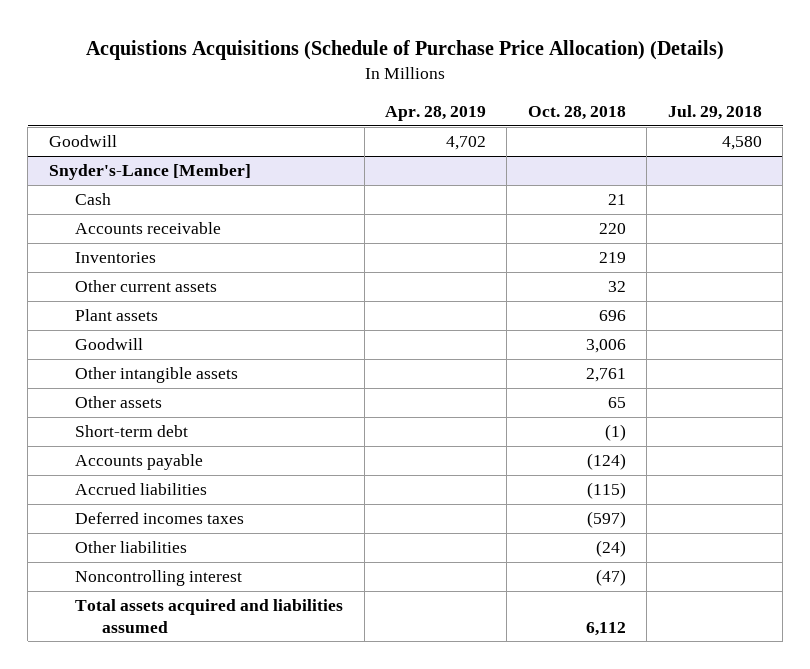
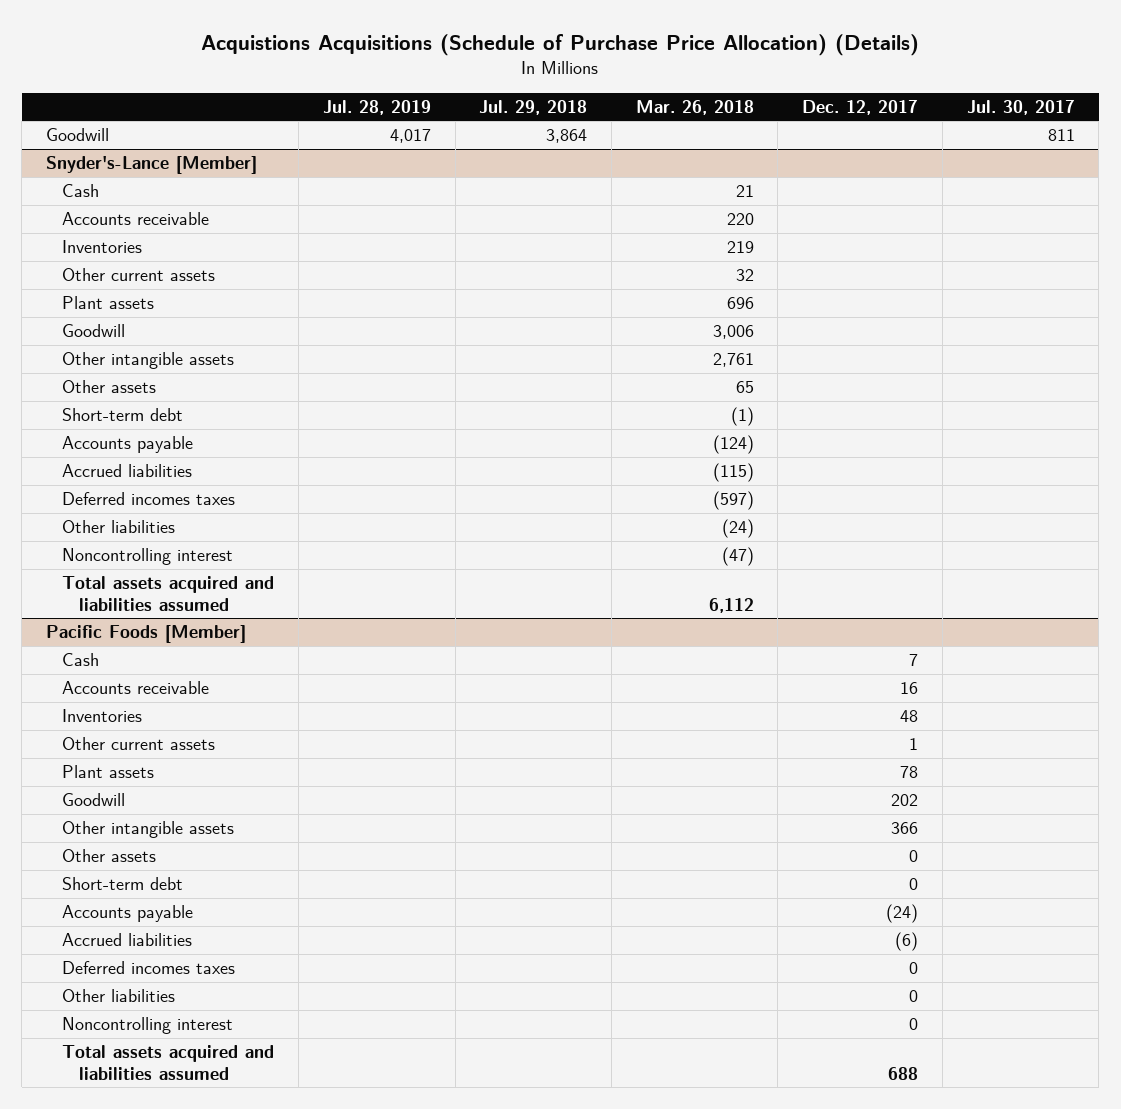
[385,105,487,121] Apr. 28, 2019 -> none
[527,105,626,120] Oct. 28, 2018 -> none
none -> [322,99,431,115] Jul. 28, 2019
none -> [635,99,754,115] Mar. 26, 2018
none -> [802,99,919,115] Dec. 12, 2017
none -> [966,99,1075,115] Jul. 30, 2017
[721,136,762,151] 4,580 -> [546,129,588,144] 3,864
none -> [46,625,247,644] Pacific Foods [Member]
none -> [62,653,100,667] Cash
none -> [62,681,210,695] Accounts receivable
none -> [62,709,143,723] Inventories
none -> [62,737,216,751] Other current assets
none -> [62,765,155,779] Plant assets
none -> [62,793,126,807] Goodwill
none -> [62,821,235,839] Other intangible assets
none -> [62,849,157,863] Other assets
none -> [62,877,184,891] Short-term debt
none -> [62,905,194,923] Accounts payable
none -> [62,933,193,947] Accrued liabilities
none -> [62,961,236,975] Deferred incomes taxes
none -> [62,989,176,1003] Other liabilities
none -> [62,1017,234,1035] Noncontrolling interest
none -> [62,1045,275,1080] Total assets acquired and liabilities assumed

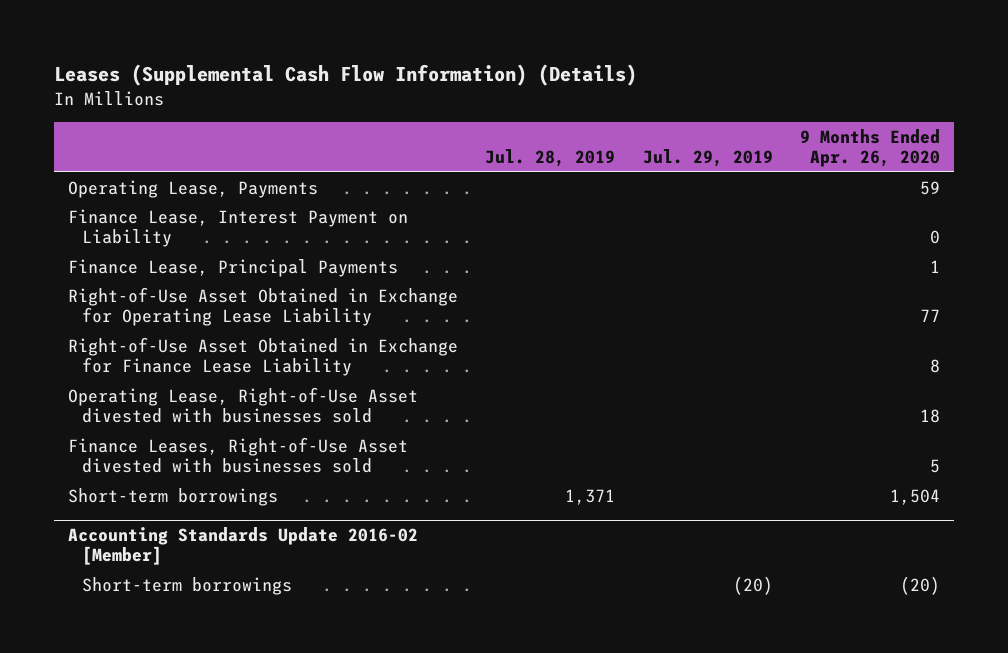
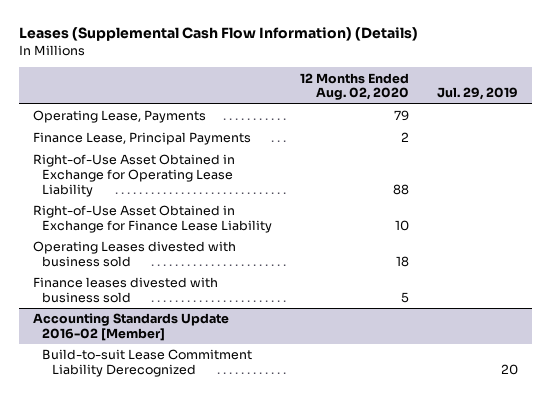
[485,149,616,168] Jul. 28, 2019 -> none
[800,128,941,168] 9 Months Ended Apr. 26, 2020 -> none
none -> [300,72,410,101] 12 Months Ended Aug. 02, 2020
[68,208,409,248] Finance Lease, Interest Payment on Liability -> none
[68,487,279,506] Short-term borrowings -> none
[68,386,419,424] Operating Lease, Right-of-Use Asset divested with businesses sold -> [33,241,237,268] Operating Leases divested with business sold
[68,436,409,474] Finance Leases, Right-of-Use Asset divested with businesses sold -> [33,277,219,304] Finance leases divested with business sold
[82,576,293,595] Short-term borrowings -> none
none -> [42,349,253,378] Build-to-suit Lease Commitment Liability Derecognized

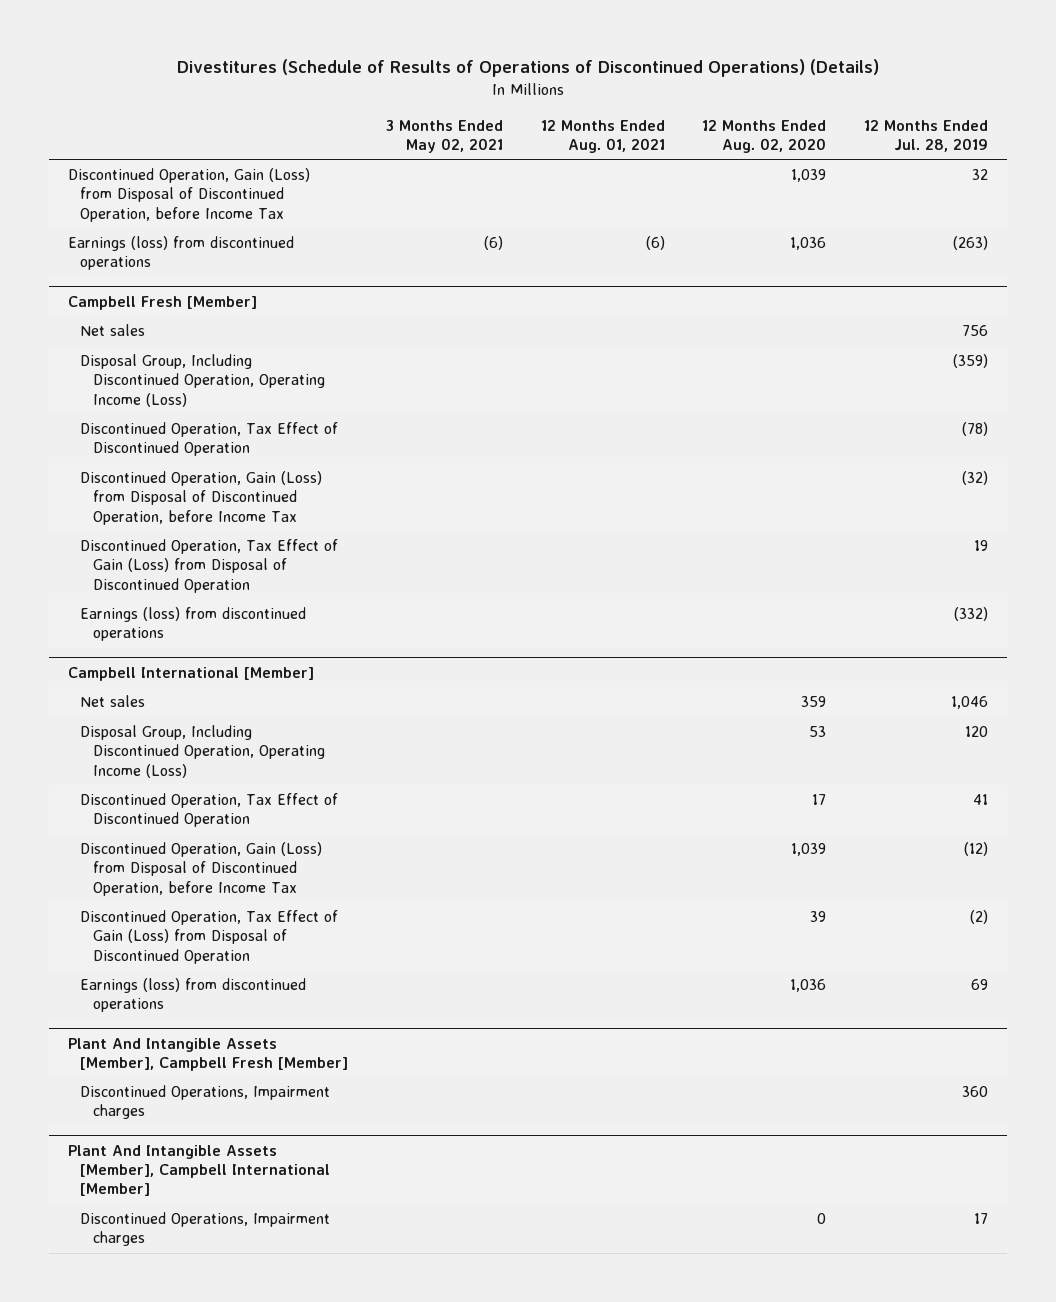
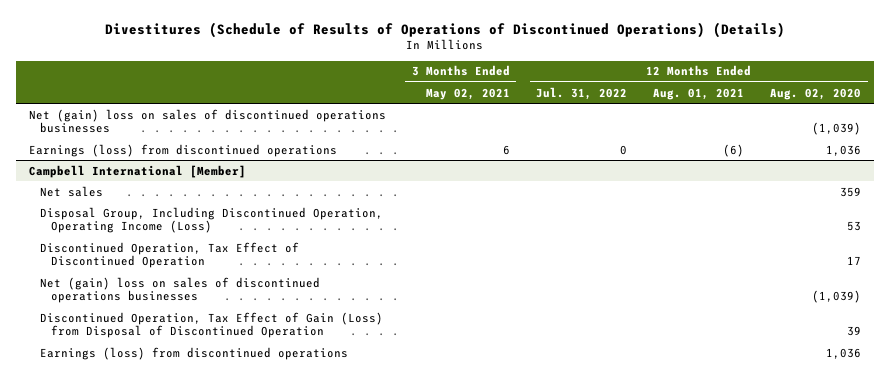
[864,119,989,152] 12 Months Ended Jul. 28, 2019 -> none
none -> [536,86,628,100] Jul. 31, 2022
[67,295,257,310] Campbell Fresh [Member] -> none
[80,324,146,337] Net sales -> none
[80,354,325,407] Disposal Group, Including Discontinued Operation, Operating Income (Loss) -> none
[80,422,339,457] Discontinued Operation, Tax Effect of Discontinued Operation -> none
[80,471,323,525] Discontinued Operation, Gain (Loss) from Disposal of Discontinued Operation, before Income Tax -> none
[80,539,339,593] Discontinued Operation, Tax Effect of Gain (Loss) from Disposal of Discontinued Operation -> none
[80,607,307,642] Earnings (loss) from discontinued operations -> none
[67,168,310,222] Discontinued Operation, Gain (Loss) from Disposal of Discontinued Operation, before Income Tax -> [28,108,386,134] Net (gain) loss on sales of discontinued operations businesses
[791,169,827,183] 1,039 -> [812,122,862,136] (1,039)
[483,236,503,251] (6) -> [502,144,510,155] 6
[80,842,323,896] Discontinued Operation, Gain (Loss) from Disposal of Discontinued Operation, before Income Tax -> [39,276,320,304] Net (gain) loss on sales of discontinued operations businesses
[791,843,827,857] 1,039 -> [812,290,862,304] (1,039)
[67,1037,349,1071] Plant And Intangible Assets [Member], Campbell Fresh [Member] -> none
[80,1085,331,1120] Discontinued Operations, Impairment charges -> none
[67,1144,331,1197] Plant And Intangible Assets [Member], Campbell International [Member] -> none
[80,1212,331,1247] Discontinued Operations, Impairment charges -> none

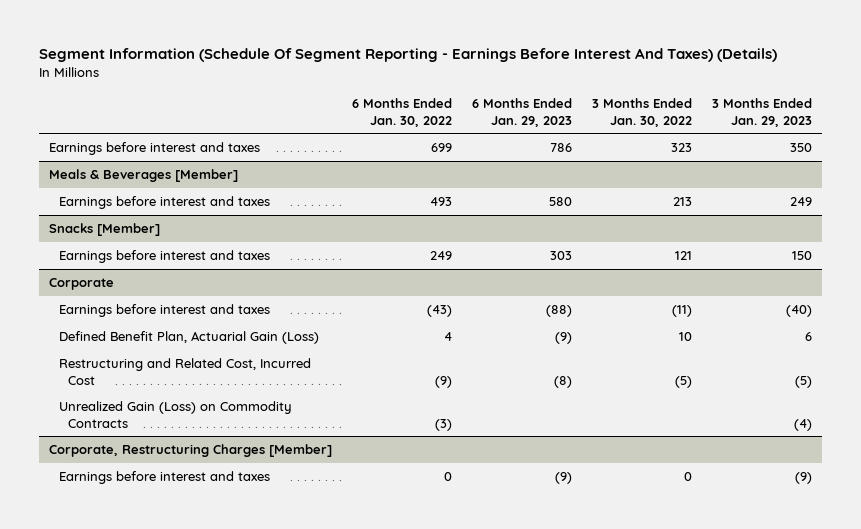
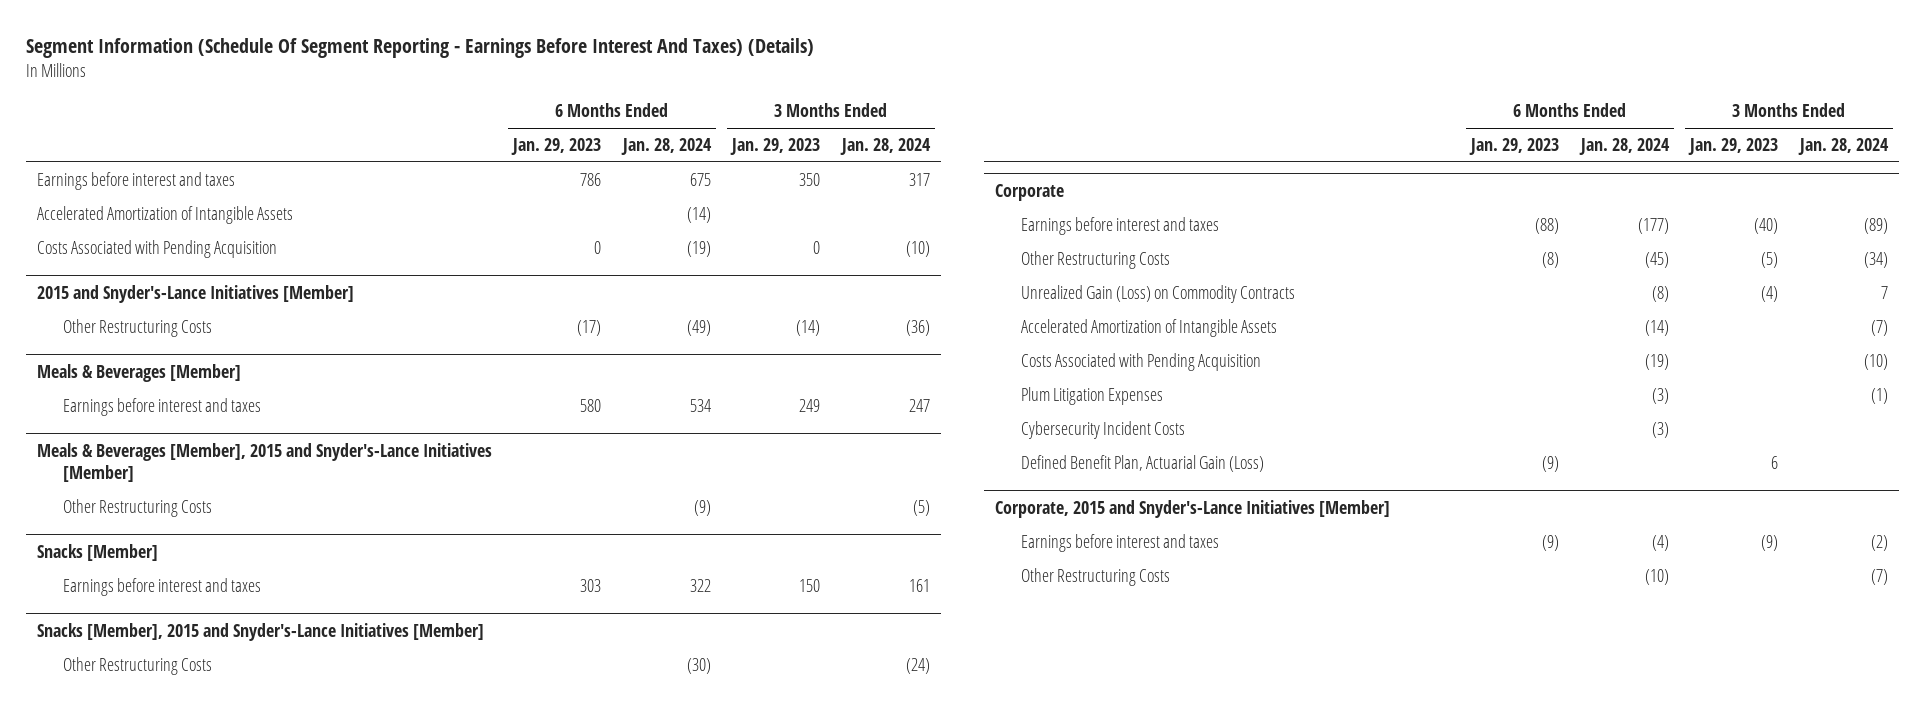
[351,97,452,127] 6 Months Ended Jan. 30, 2022 -> none
[591,97,692,127] 3 Months Ended Jan. 30, 2022 -> none
none -> [620,138,712,156] Jan. 28, 2024
none -> [839,138,931,156] Jan. 28, 2024
none -> [37,206,294,225] Accelerated Amortization of Intangible Assets
none -> [37,240,278,259] Costs Associated with Pending Acquisition
none -> [37,285,355,304] 2015 and Snyder's-Lance Initiatives [Member]
none -> [62,319,212,338] Other Restructuring Costs
none -> [37,443,493,482] Meals & Beverages [Member], 2015 and Snyder's-Lance Initiatives [Member]
none -> [62,499,212,518] Other Restructuring Costs
none -> [37,623,485,642] Snacks [Member], 2015 and Snyder's-Lance Initiatives [Member]
none -> [62,657,212,676] Other Restructuring Costs
[58,357,311,385] Restructuring and Related Cost, Incurred Cost -> none
none -> [1020,251,1170,270] Other Restructuring Costs
none -> [1020,319,1277,338] Accelerated Amortization of Intangible Assets
none -> [1020,353,1261,372] Costs Associated with Pending Acquisition
none -> [1020,387,1163,406] Plum Litigation Expenses
none -> [1020,421,1185,440] Cybersecurity Incident Costs
[58,330,319,344] Defined Benefit Plan, Actuarial Gain (Loss) -> [1020,455,1264,473] Defined Benefit Plan, Actuarial Gain (Loss)
[48,443,332,457] Corporate, Restructuring Charges [Member] -> [994,500,1390,519] Corporate, 2015 and Snyder's-Lance Initiatives [Member]
none -> [1020,568,1170,587] Other Restructuring Costs

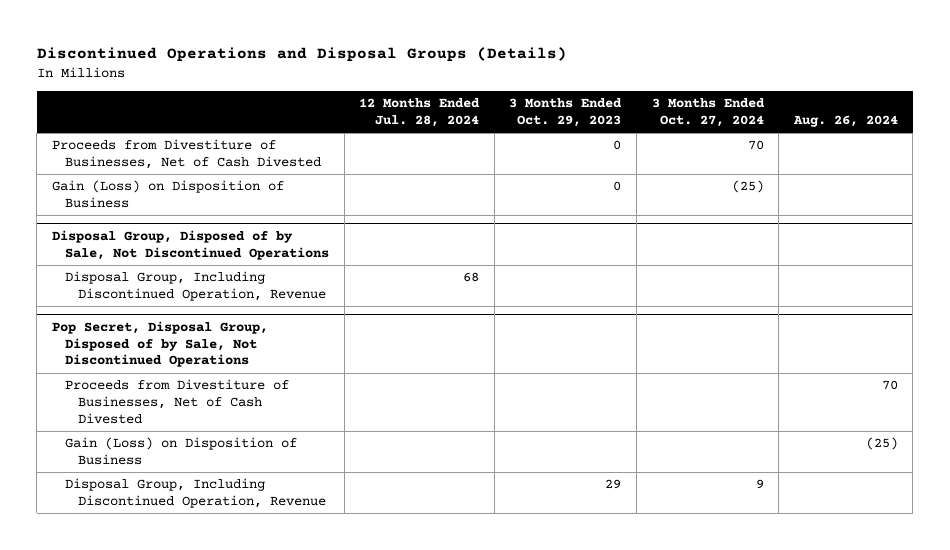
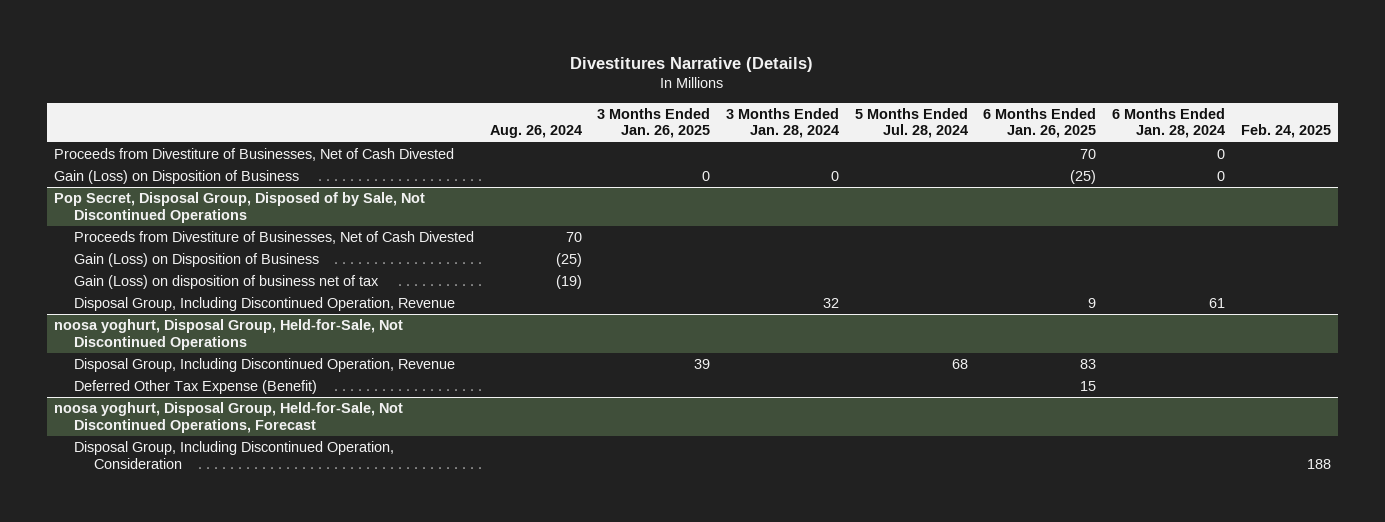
[36,47,567,63] Discontinued Operations and Disposal Groups (Details) -> [570,56,814,72] Divestitures Narrative (Details)
[359,98,481,128] 12 Months Ended Jul. 28, 2024 -> none
[509,98,623,128] 3 Months Ended Oct. 29, 2023 -> none
[651,98,765,128] 3 Months Ended Oct. 27, 2024 -> none
none -> [597,107,711,139] 3 Months Ended Jan. 26, 2025
none -> [725,107,839,139] 3 Months Ended Jan. 28, 2024
none -> [854,107,968,139] 5 Months Ended Jul. 28, 2024
none -> [983,107,1097,139] 6 Months Ended Jan. 26, 2025
none -> [1111,107,1225,139] 6 Months Ended Jan. 28, 2024
none -> [1240,124,1331,139] Feb. 24, 2025
[51,229,330,260] Disposal Group, Disposed of by Sale, Not Discontinued Operations -> none
[65,271,327,302] Disposal Group, Including Discontinued Operation, Revenue -> none
none -> [74,275,380,290] Gain (Loss) on disposition of business net of tax
none -> [54,319,404,350] noosa yoghurt, Disposal Group, Held-for-Sale, Not Discontinued Operations
none -> [74,358,456,373] Disposal Group, Including Discontinued Operation, Revenue
none -> [74,380,318,395] Deferred Other Tax Expense (Benefit)
none -> [54,402,404,433] noosa yoghurt, Disposal Group, Held-for-Sale, Not Discontinued Operations, Forecast
none -> [74,441,395,469] Disposal Group, Including Discontinued Operation, Consideration

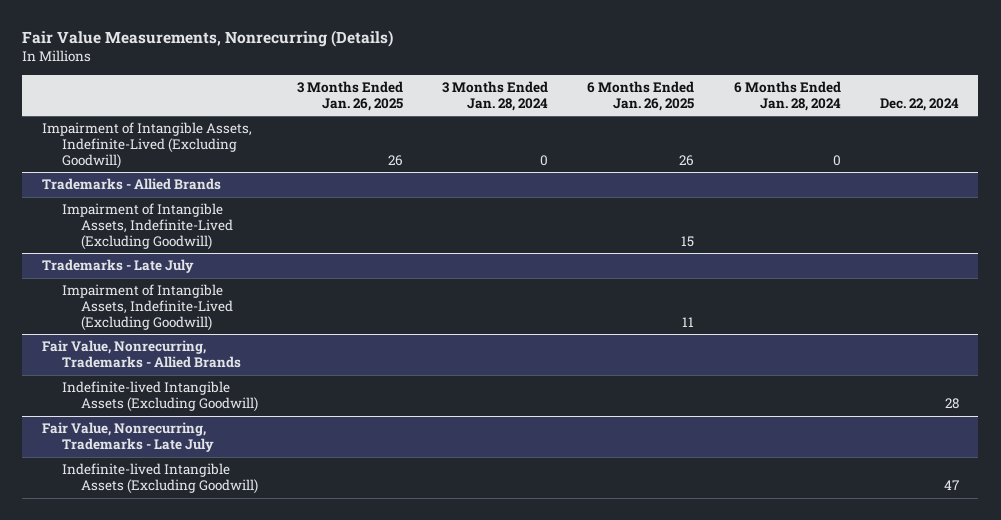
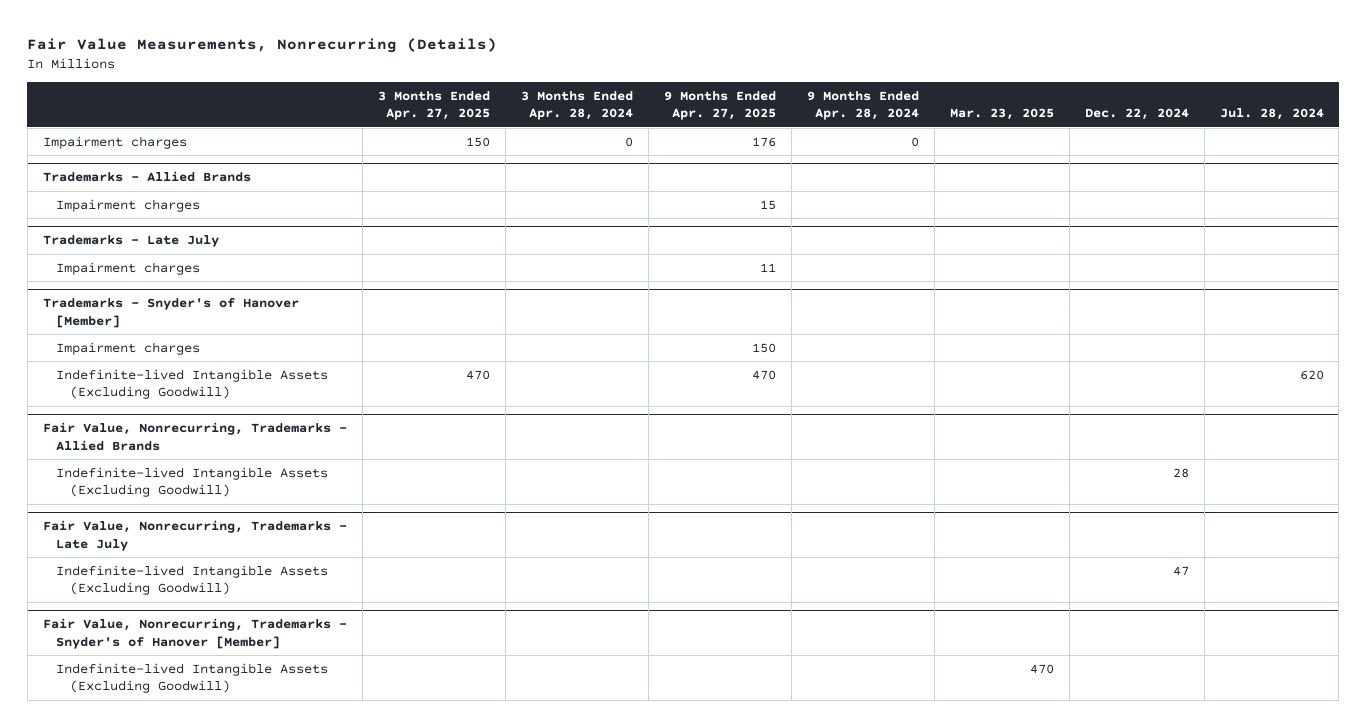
[297,80,404,111] 3 Months Ended Jan. 26, 2025 -> none
[442,80,549,111] 3 Months Ended Jan. 28, 2024 -> none
[587,80,695,111] 6 Months Ended Jan. 26, 2025 -> none
[733,80,841,111] 6 Months Ended Jan. 28, 2024 -> none
none -> [377,90,490,121] 3 Months Ended Apr. 27, 2025
none -> [520,90,633,121] 3 Months Ended Apr. 28, 2024
none -> [663,90,776,121] 9 Months Ended Apr. 27, 2025
none -> [806,90,919,121] 9 Months Ended Apr. 28, 2024
none -> [949,108,1054,121] Mar. 23, 2025
none -> [1219,108,1324,121] Jul. 28, 2024
[41,122,252,169] Impairment of Intangible Assets, Indefinite-Lived (Excluding Goodwill) -> [42,135,187,149] Impairment charges
[61,203,234,250] Impairment of Intangible Assets, Indefinite-Lived (Excluding Goodwill) -> [56,198,201,212] Impairment charges
[61,284,234,331] Impairment of Intangible Assets, Indefinite-Lived (Excluding Goodwill) -> [56,261,201,275] Impairment charges
none -> [42,298,299,328] Trademarks - Snyder's of Hanover [Member]
none -> [56,341,201,355] Impairment charges
none -> [56,368,329,400] Indefinite-lived Intangible Assets (Excluding Goodwill)
none -> [42,618,347,649] Fair Value, Nonrecurring, Trademarks - Snyder's of Hanover [Member]
none -> [56,662,329,694] Indefinite-lived Intangible Assets (Excluding Goodwill)

